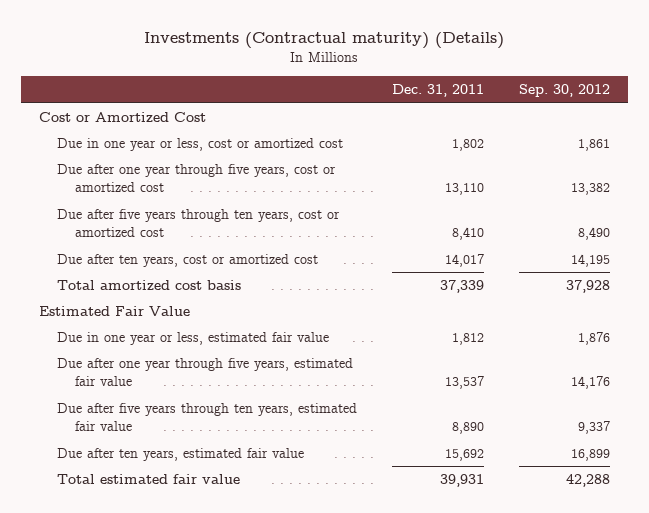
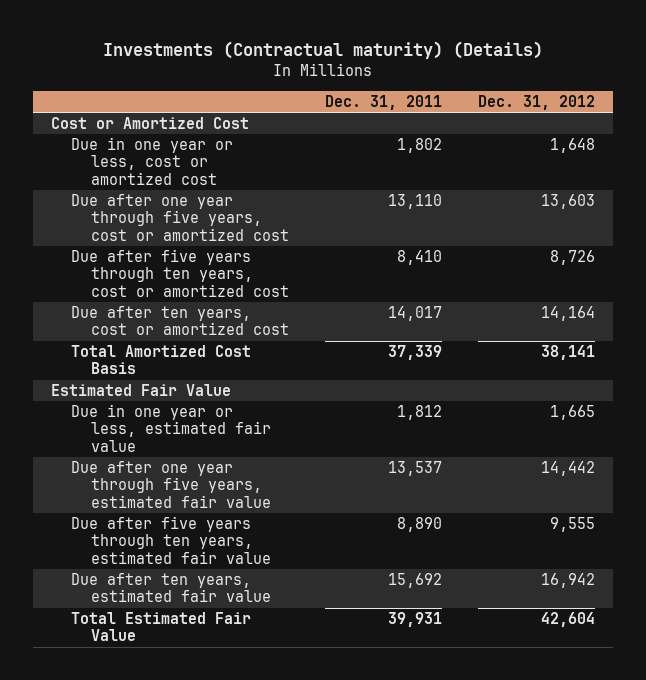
[519,84,611,98] Sep. 30, 2012 -> none
none -> [477,95,595,111] Dec. 31, 2012
[56,280,241,291] Total amortized cost basis -> [70,345,251,375] Total Amortized Cost Basis
[56,474,240,485] Total estimated fair value -> [70,612,251,642] Total Estimated Fair Value

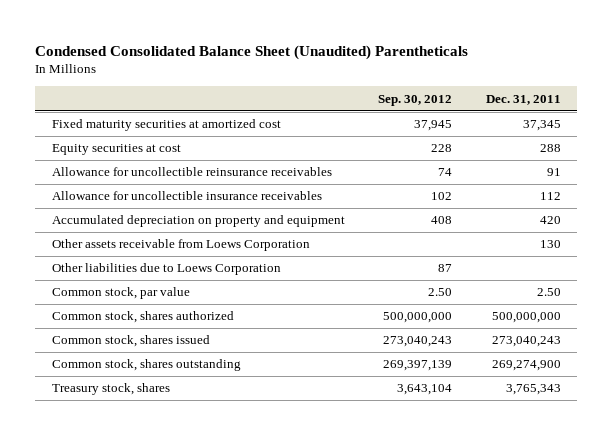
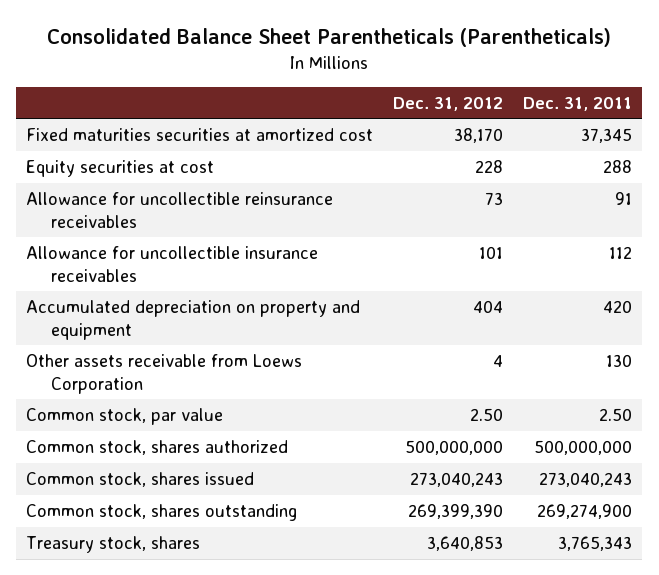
[35,44,469,60] Condensed Consolidated Balance Sheet (Unaudited) Parentheticals -> [47,28,612,48] Consolidated Balance Sheet Parentheticals (Parentheticals)
[378,94,453,106] Sep. 30, 2012 -> none
none -> [393,96,504,111] Dec. 31, 2012
[52,119,282,132] Fixed maturity securities at amortized cost -> [26,127,374,141] Fixed maturities securities at amortized cost
[52,263,282,276] Other liabilities due to Loews Corporation -> none

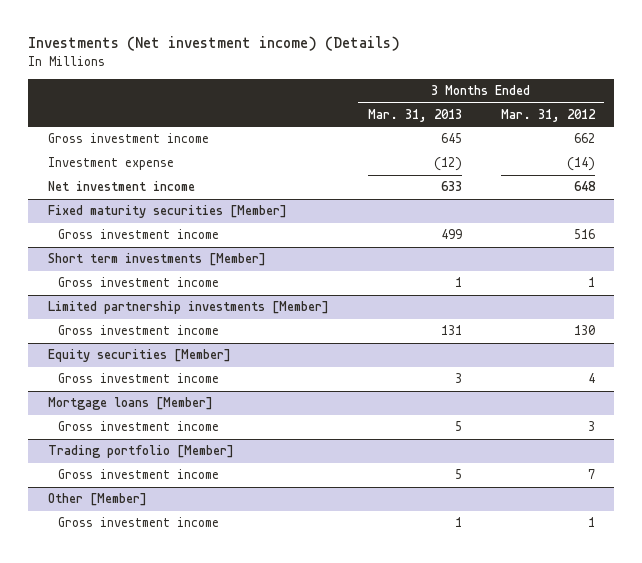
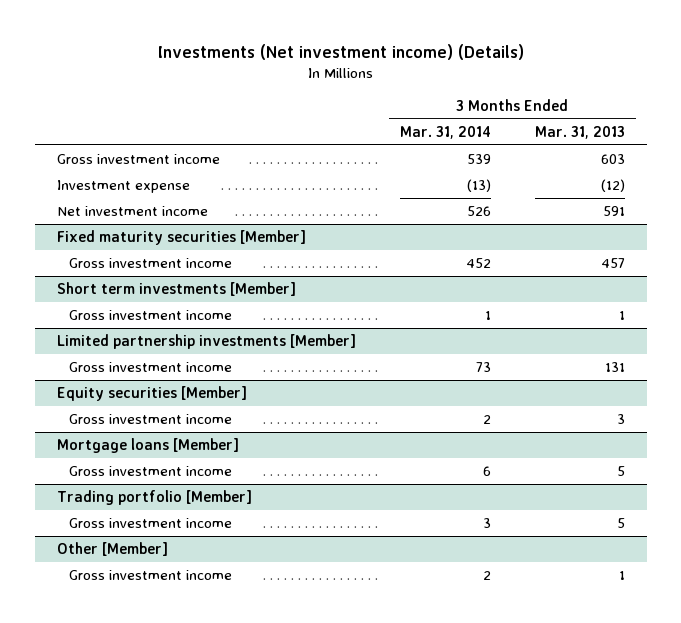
[500,108,596,122] Mar. 31, 2012 -> none
none -> [399,125,491,139] Mar. 31, 2014
[440,133,462,144] 645 -> [600,154,625,165] 603
[440,181,462,192] 633 -> [602,206,625,217] 591
[440,229,462,240] 499 -> [600,258,625,269] 457

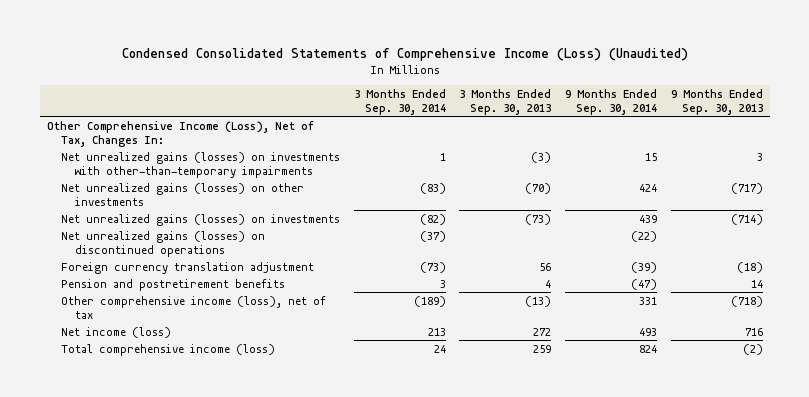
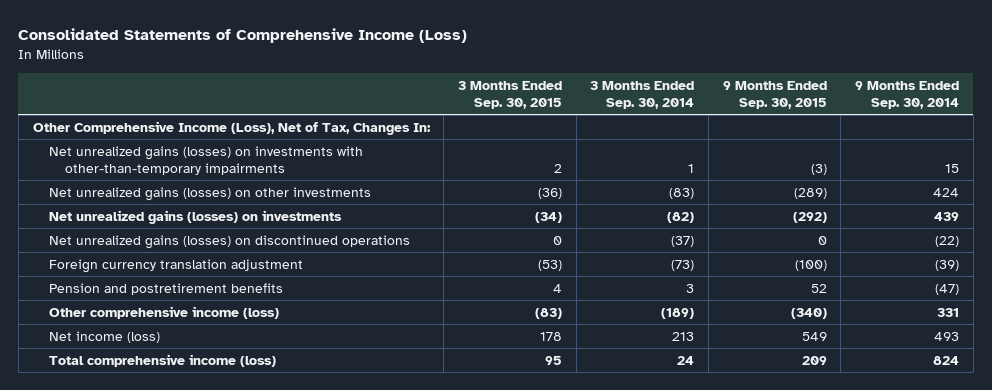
[121,47,688,61] Condensed Consolidated Statements of Comprehensive Income (Loss) (Unaudited) -> [18,28,468,44] Consolidated Statements of Comprehensive Income (Loss)
[459,88,552,115] 3 Months Ended Sep. 30, 2013 -> none
[670,88,763,115] 9 Months Ended Sep. 30, 2013 -> none
none -> [457,81,562,109] 3 Months Ended Sep. 30, 2015
none -> [722,81,827,109] 9 Months Ended Sep. 30, 2015
[60,295,326,319] Other comprehensive income (loss), net of tax -> [48,305,279,319] Other comprehensive income (loss)

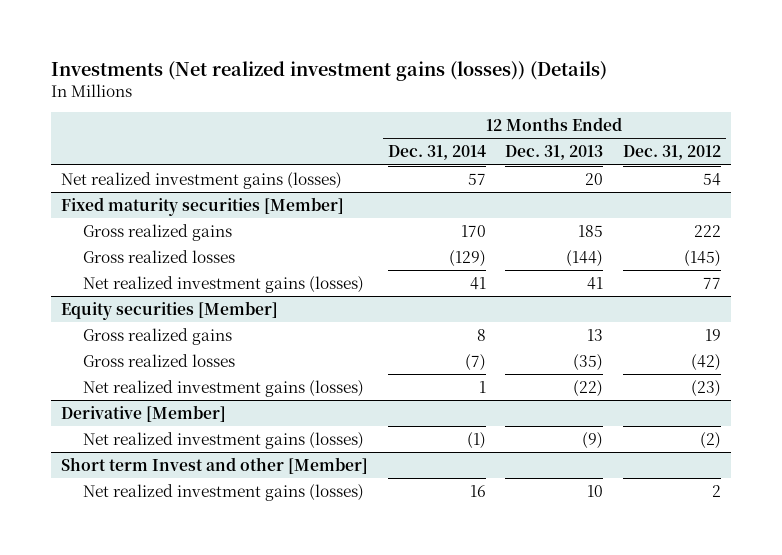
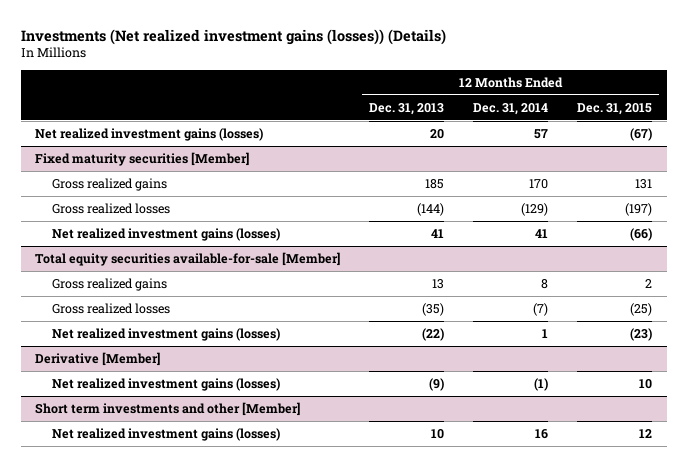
[622,145,721,161] Dec. 31, 2012 -> none
none -> [577,102,653,115] Dec. 31, 2015
[60,300,278,320] Equity securities [Member] -> [35,251,341,266] Total equity securities available-for-sale [Member]
[60,456,368,474] Short term Invest and other [Member] -> [35,401,301,416] Short term investments and other [Member]

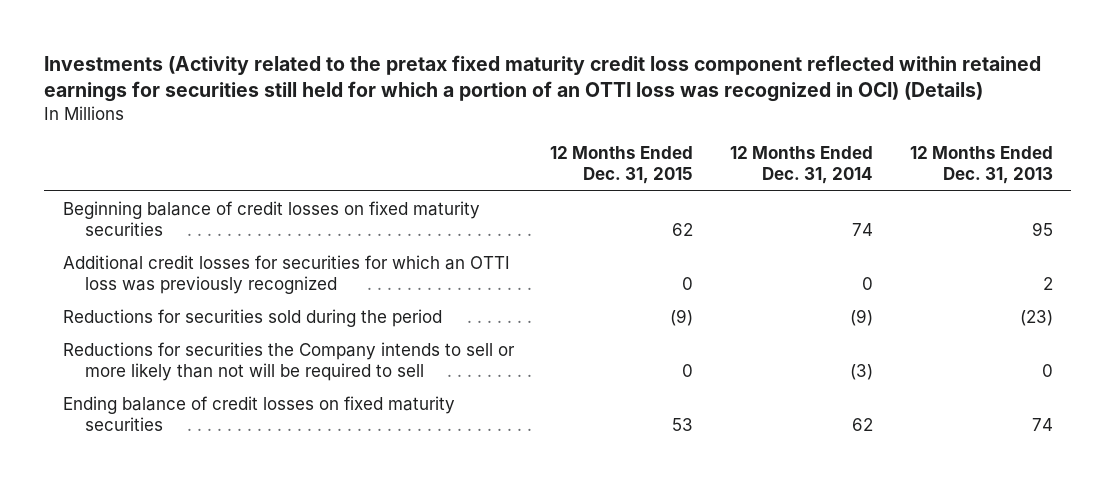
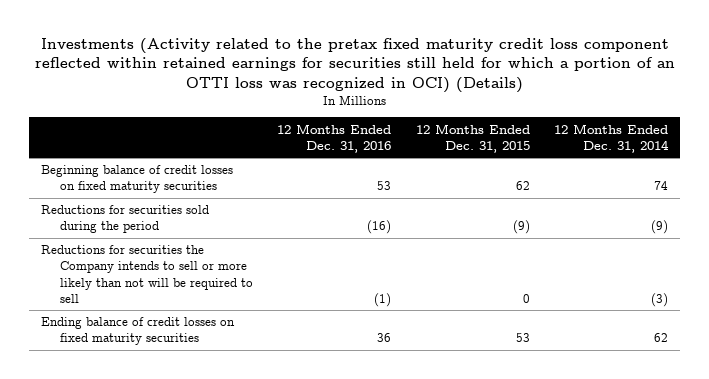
[910,146,1054,185] 12 Months Ended Dec. 31, 2013 -> none
none -> [277,123,392,153] 12 Months Ended Dec. 31, 2016
[62,254,510,294] Additional credit losses for securities for which an OTTI loss was previously recognized -> none

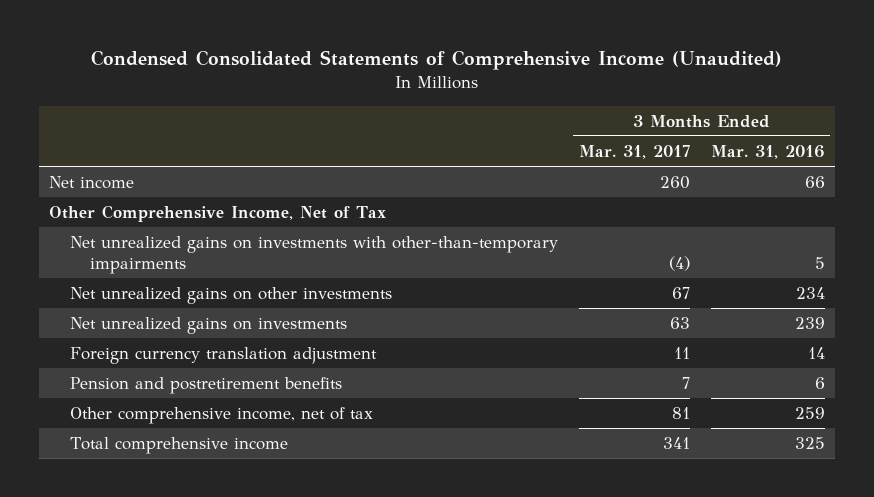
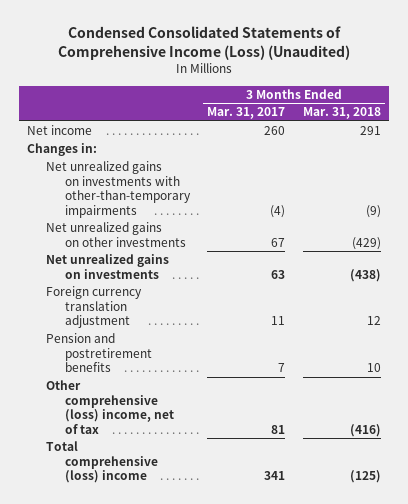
[90,50,782,71] Condensed Consolidated Statements of Comprehensive Income (Unaudited) -> [58,25,351,60] Condensed Consolidated Statements of Comprehensive Income (Loss) (Unaudited)
[710,145,825,160] Mar. 31, 2016 -> none
none -> [302,107,381,120] Mar. 31, 2018
[49,205,387,223] Other Comprehensive Income, Net of Tax -> none
none -> [27,143,98,157] Changes in:
[69,407,373,425] Other comprehensive income, net of tax -> [46,380,175,434] Other comprehensive (loss) income, net of tax
[69,437,288,455] Total comprehensive income -> [46,441,159,484] Total comprehensive (loss) income

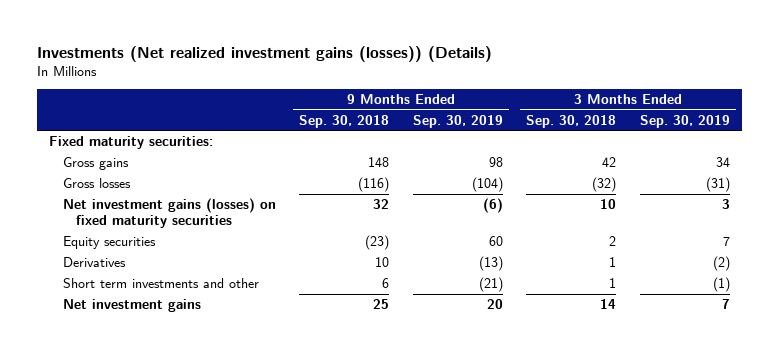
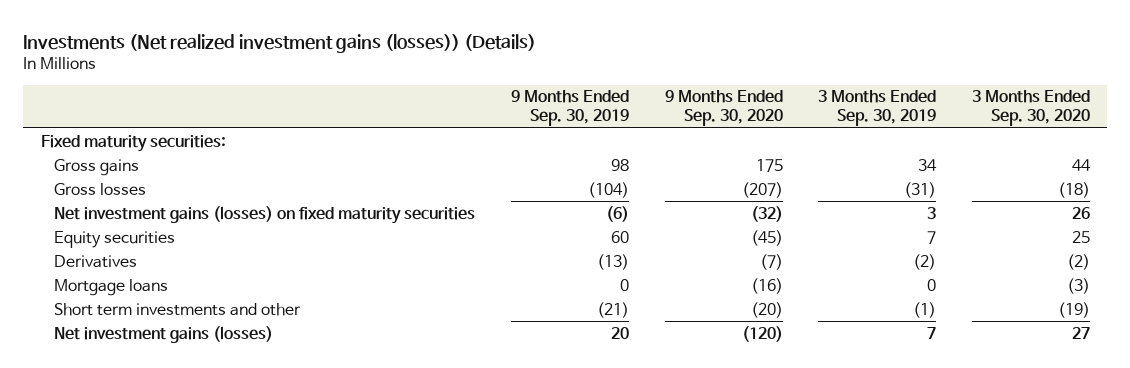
[299,114,390,128] Sep. 30, 2018 -> none
[526,114,617,128] Sep. 30, 2018 -> none
none -> [664,90,783,127] 9 Months Ended Sep. 30, 2020
none -> [971,90,1090,127] 3 Months Ended Sep. 30, 2020
none -> [54,278,169,296] Mortgage loans
[62,298,201,312] Net investment gains -> [54,325,274,343] Net investment gains (losses)

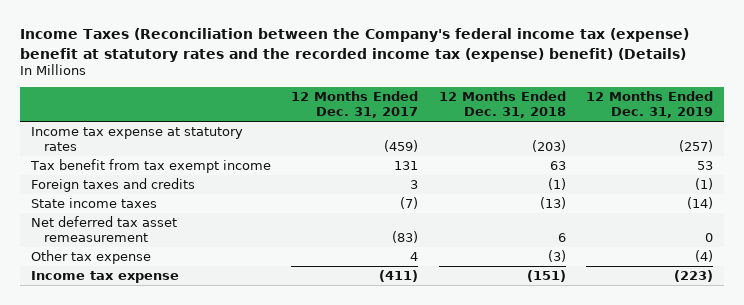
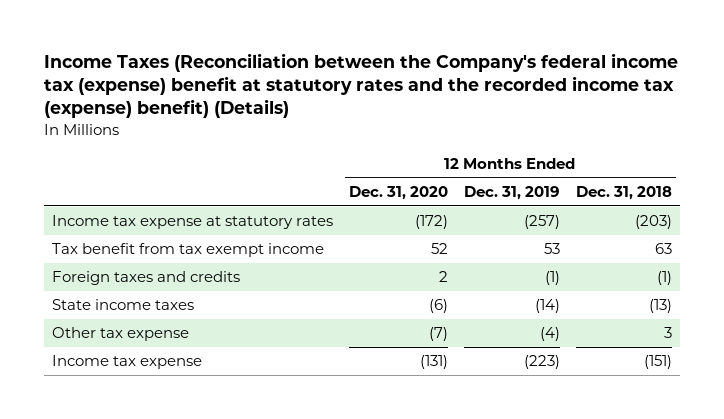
[291,91,419,119] 12 Months Ended Dec. 31, 2017 -> none
none -> [348,186,448,201] Dec. 31, 2020
[30,215,177,242] Net deferred tax asset remeasurement -> none
[547,249,566,262] (3) -> [663,327,672,339] 3

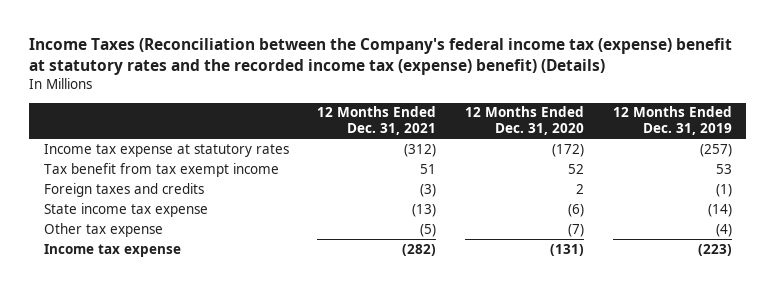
[575,186,672,201] Dec. 31, 2018 -> none
none -> [317,106,437,136] 12 Months Ended Dec. 31, 2021
[52,299,195,311] State income taxes -> [43,202,208,217] State income tax expense

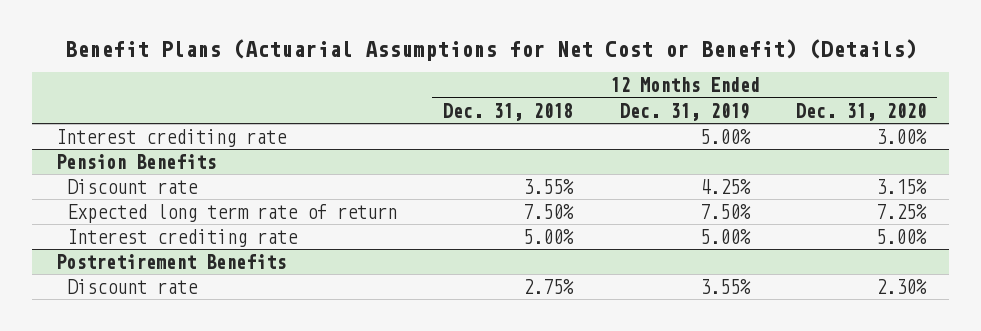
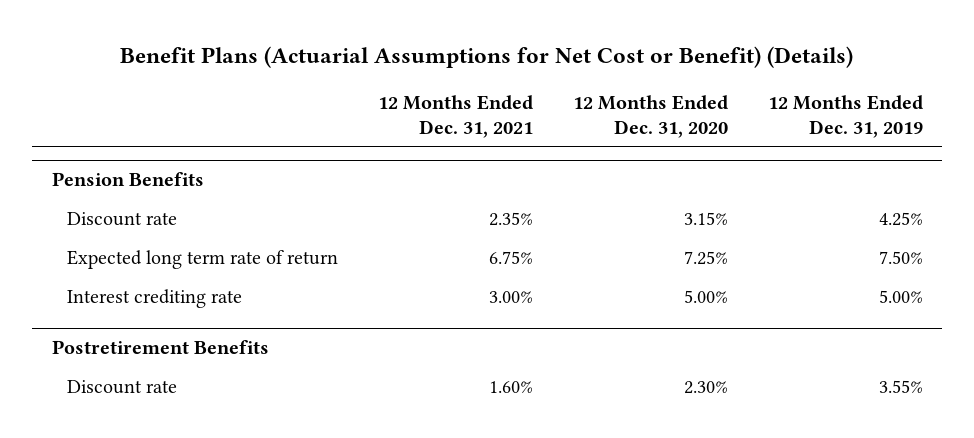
[443,102,574,121] Dec. 31, 2018 -> none
none -> [377,95,533,138] 12 Months Ended Dec. 31, 2021
[55,128,287,147] Interest crediting rate -> none

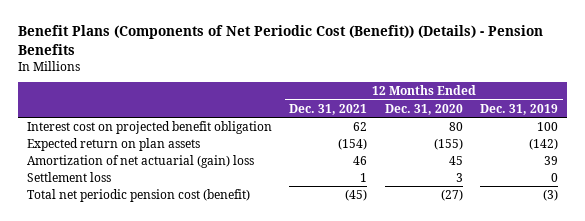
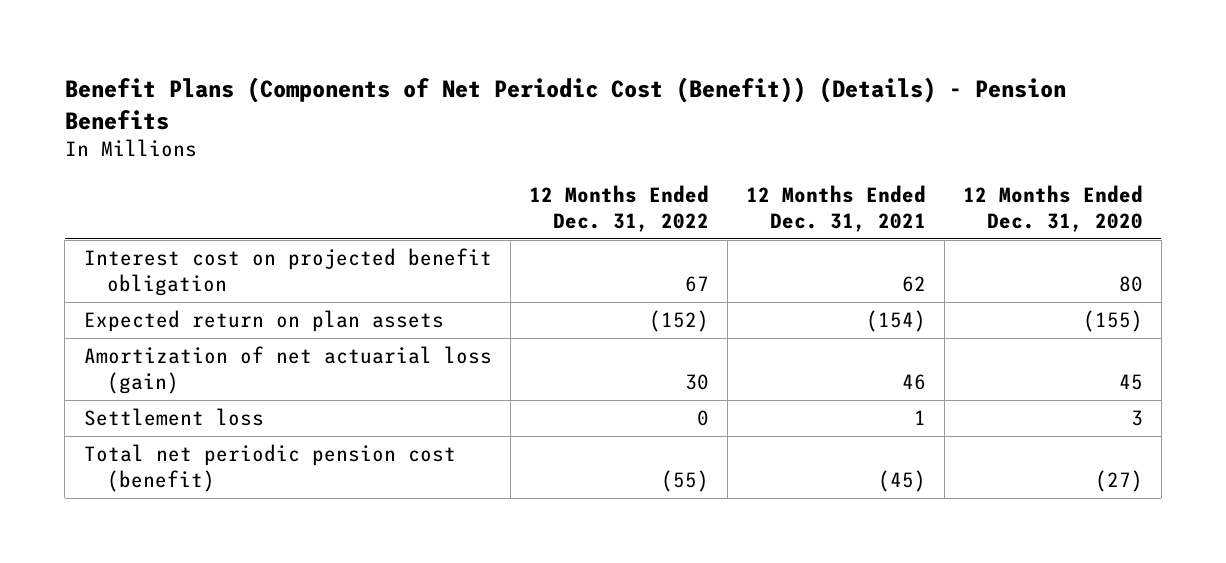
[480,103,559,115] Dec. 31, 2019 -> none
none -> [528,184,709,233] 12 Months Ended Dec. 31, 2022
[26,154,254,168] Amortization of net actuarial (gain) loss -> [83,345,492,395] Amortization of net actuarial loss (gain)

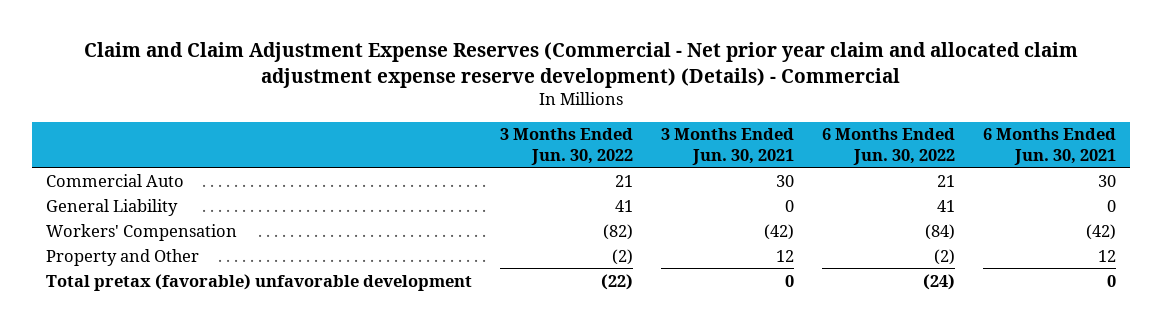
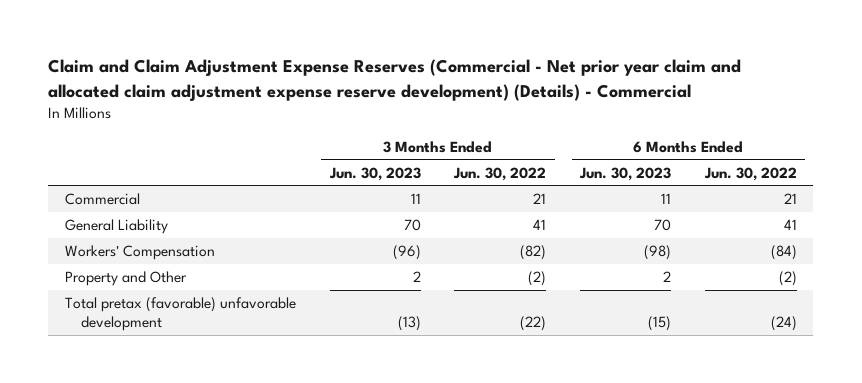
[660,128,794,165] 3 Months Ended Jun. 30, 2021 -> none
[982,128,1116,165] 6 Months Ended Jun. 30, 2021 -> none
none -> [328,166,421,181] Jun. 30, 2023
none -> [578,166,671,181] Jun. 30, 2023
[45,173,184,187] Commercial Auto -> [64,193,140,206] Commercial

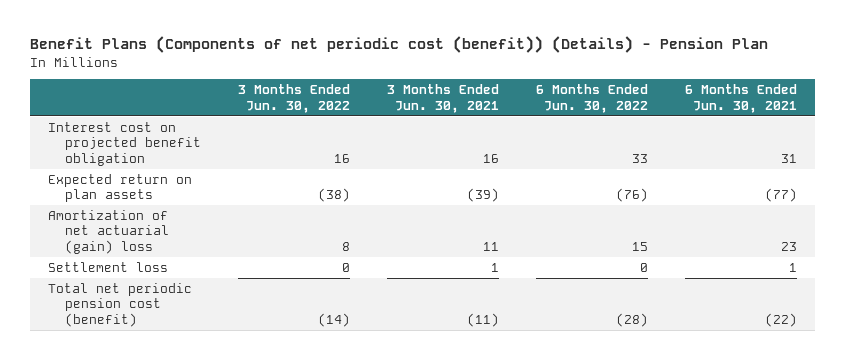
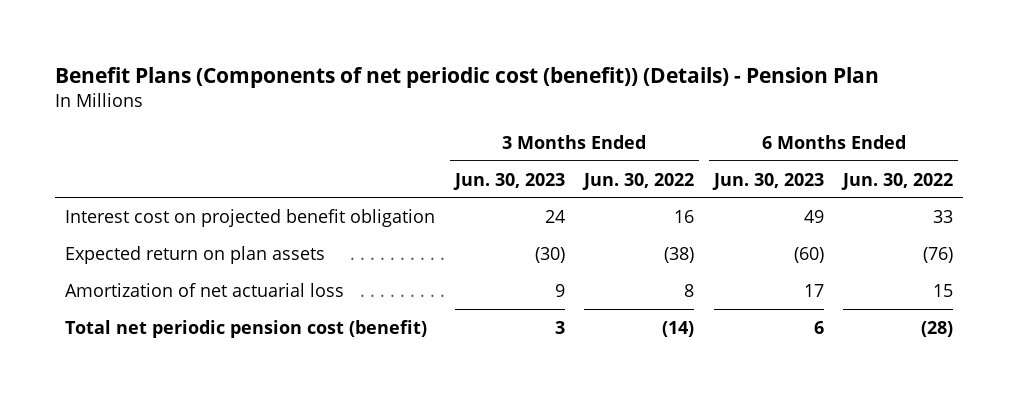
[386,84,499,113] 3 Months Ended Jun. 30, 2021 -> none
[684,84,797,113] 6 Months Ended Jun. 30, 2021 -> none
none -> [452,172,565,190] Jun. 30, 2023
none -> [711,172,824,190] Jun. 30, 2023
[48,261,169,272] Settlement loss -> none
[48,209,170,254] Amortization of net actuarial (gain) loss -> [65,282,345,297] Amortization of net actuarial loss

